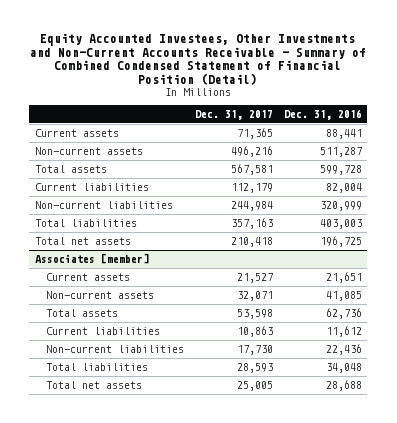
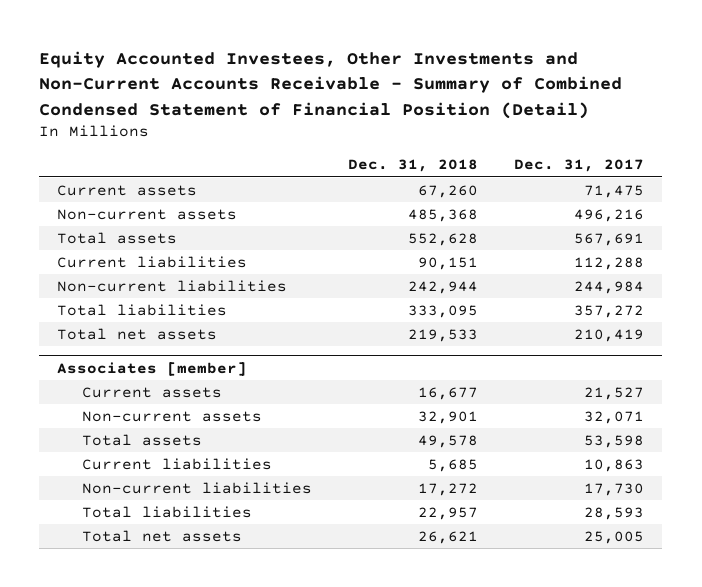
[283,108,362,120] Dec. 31, 2016 -> none
none -> [347,159,478,173] Dec. 31, 2018
[236,128,273,140] 71,365 -> [584,184,645,198] 71,475
[230,164,273,176] 567,581 -> [574,232,645,246] 567,691
[230,183,273,194] 112,179 -> [574,256,645,270] 112,288
[230,218,273,230] 357,163 -> [574,304,645,318] 357,272
[230,237,273,248] 210,418 -> [574,328,645,342] 210,419

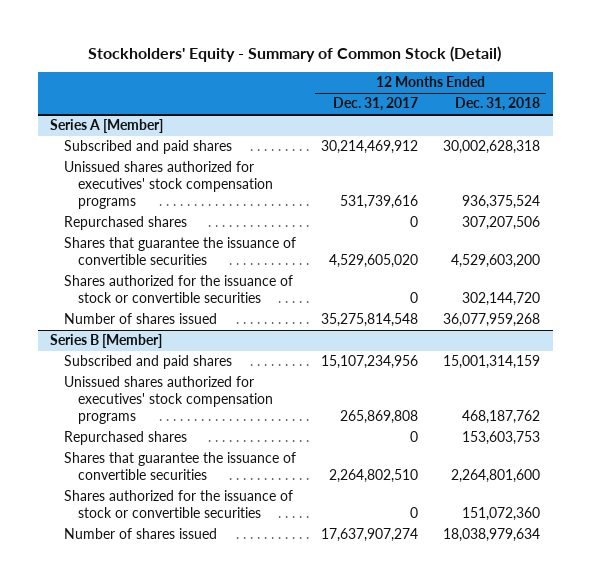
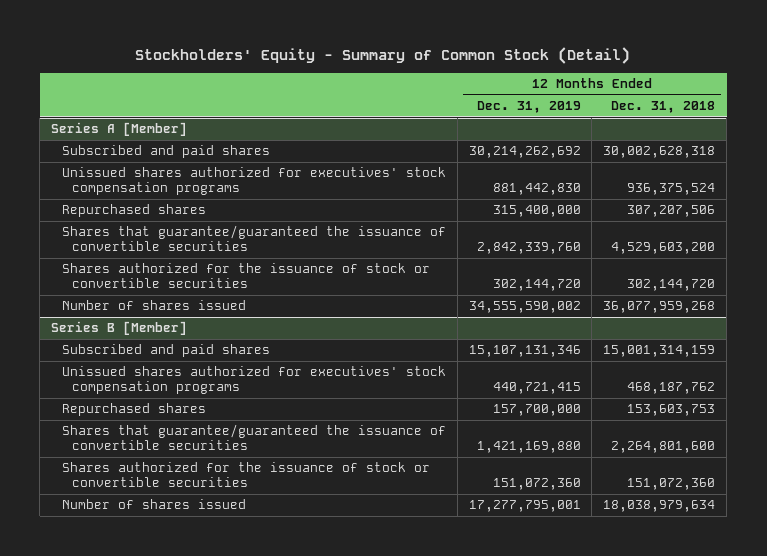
[333,97,419,112] Dec. 31, 2017 -> none
none -> [476,101,581,114] Dec. 31, 2019
[64,237,297,266] Shares that guarantee the issuance of convertible securities -> [61,225,446,252] Shares that guarantee/guaranteed the issuance of convertible securities
[64,452,297,481] Shares that guarantee the issuance of convertible securities -> [61,424,446,451] Shares that guarantee/guaranteed the issuance of convertible securities

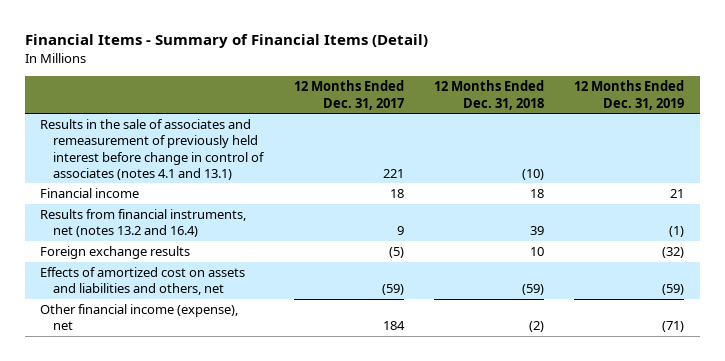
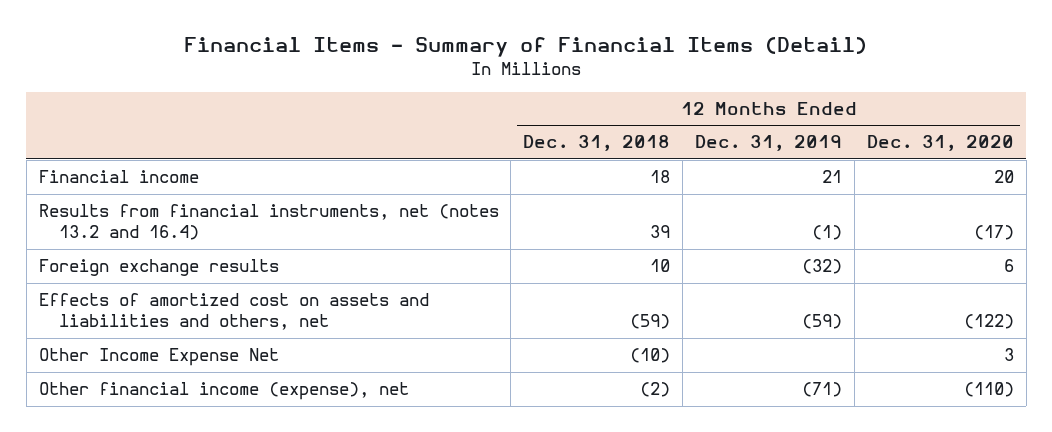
[293,80,404,110] 12 Months Ended Dec. 31, 2017 -> none
none -> [866,135,1014,152] Dec. 31, 2020
[40,119,266,180] Results in the sale of associates and remeasurement of previously held interest before change in control of associates (notes 4.1 and 13.1) -> none
none -> [38,348,279,367] Other Income Expense Net

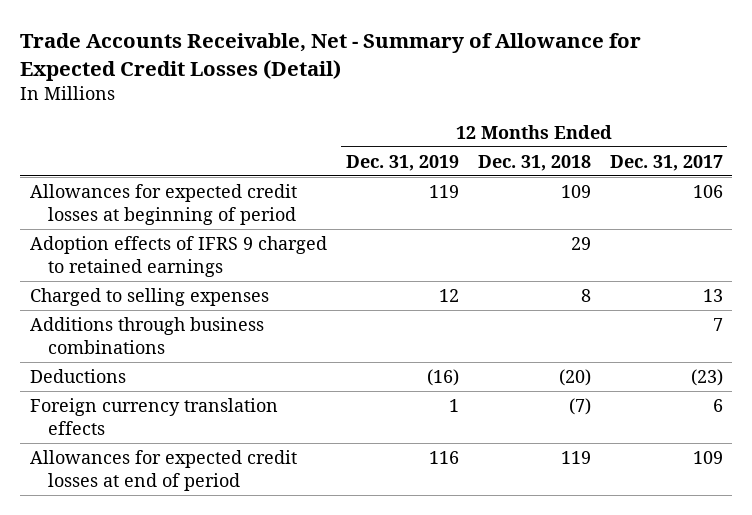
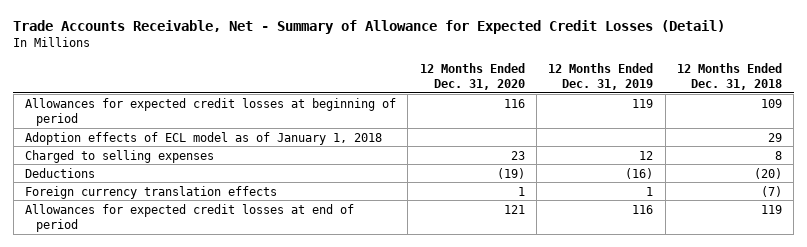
[609,154,723,171] Dec. 31, 2017 -> none
none -> [419,62,525,90] 12 Months Ended Dec. 31, 2020
[29,235,327,277] Adoption effects of IFRS 9 charged to retained earnings -> none
none -> [25,131,383,145] Adoption effects of ECL model as of January 1, 2018
[29,316,264,354] Additions through business combinations -> none

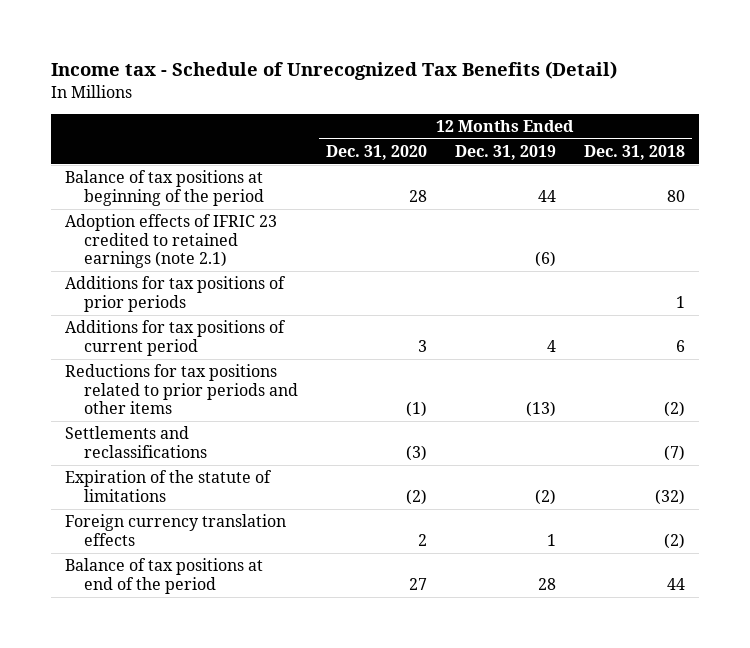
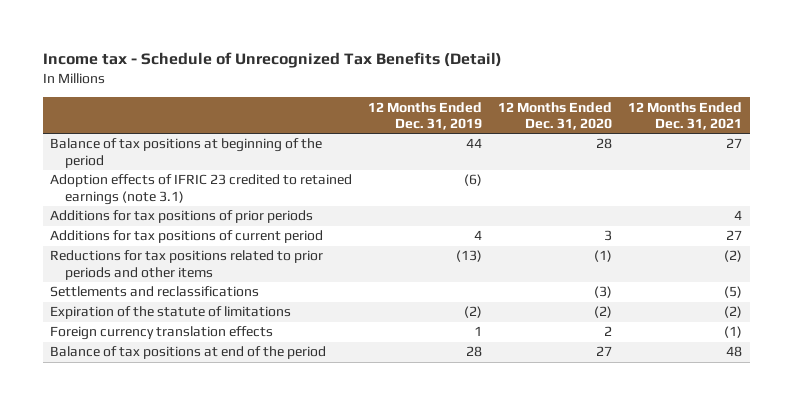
[583,144,685,160] Dec. 31, 2018 -> none
none -> [627,101,742,131] 12 Months Ended Dec. 31, 2021
[65,214,278,269] Adoption effects of IFRIC 23 credited to retained earnings (note 2.1) -> [50,174,353,205] Adoption effects of IFRIC 23 credited to retained earnings (note 3.1)

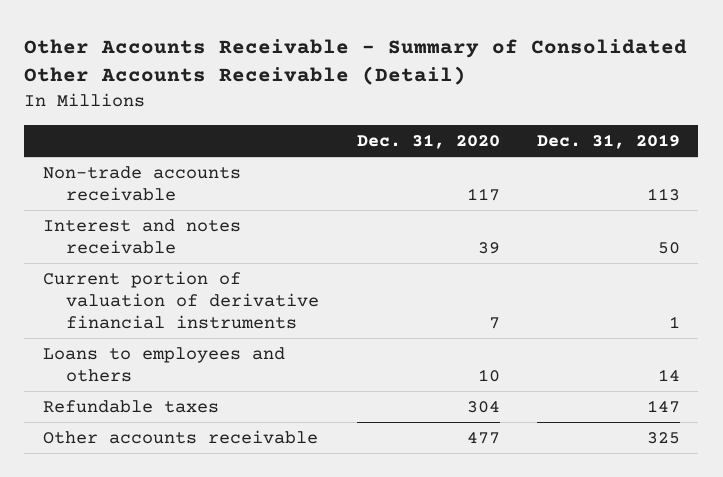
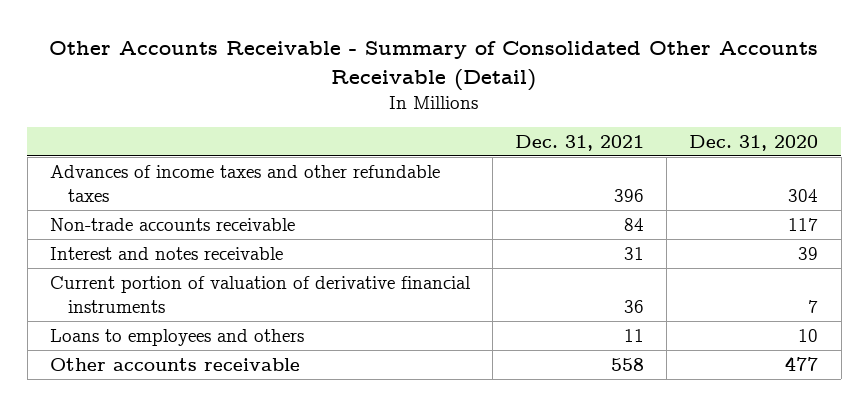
[536,133,680,149] Dec. 31, 2019 -> none
none -> [515,134,645,151] Dec. 31, 2021
none -> [49,164,440,202] Advances of income taxes and other refundable taxes
[42,399,219,413] Refundable taxes -> none

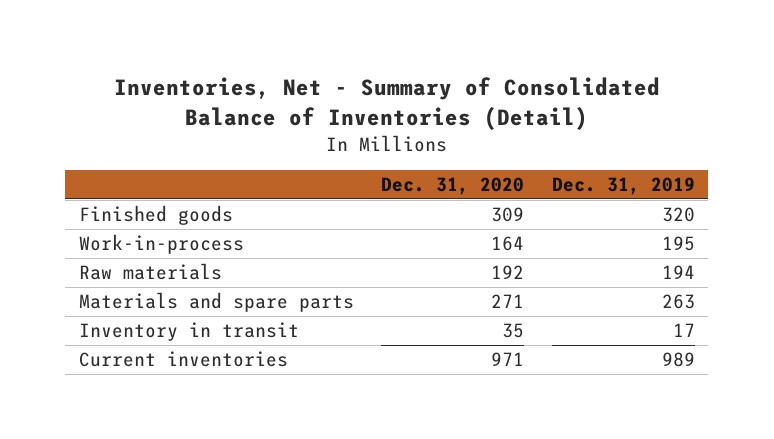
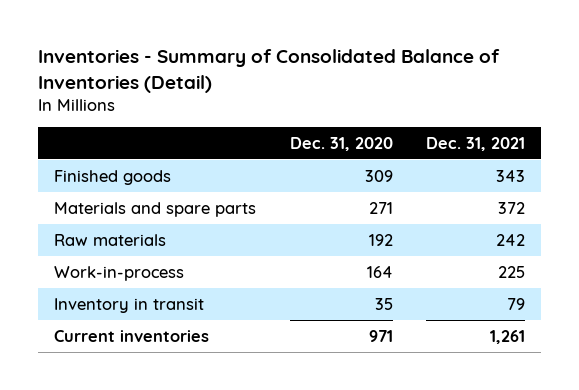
[113,77,660,130] Inventories, Net - Summary of Consolidated Balance of Inventories (Detail) -> [37,49,500,93] Inventories - Summary of Consolidated Balance of Inventories (Detail)
[551,176,695,195] Dec. 31, 2019 -> none
none -> [425,136,525,151] Dec. 31, 2021
[78,263,222,281] Raw materials -> [54,233,167,246] Raw materials
[78,234,244,255] Work-in-process -> [54,265,185,281] Work-in-process

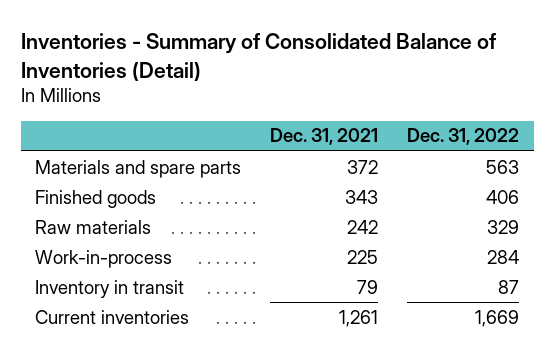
[289,136,393,151] Dec. 31, 2020 -> none
none -> [407,128,520,146] Dec. 31, 2022
[54,169,172,185] Finished goods -> [35,189,157,208] Finished goods

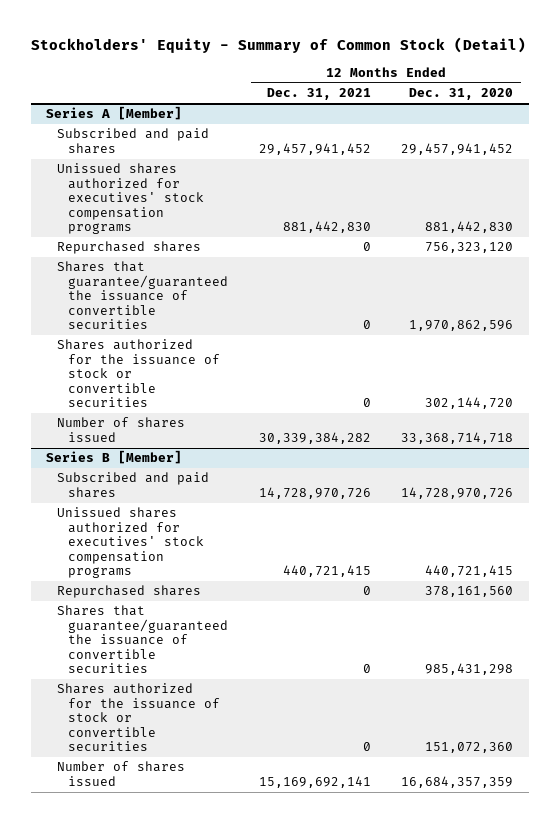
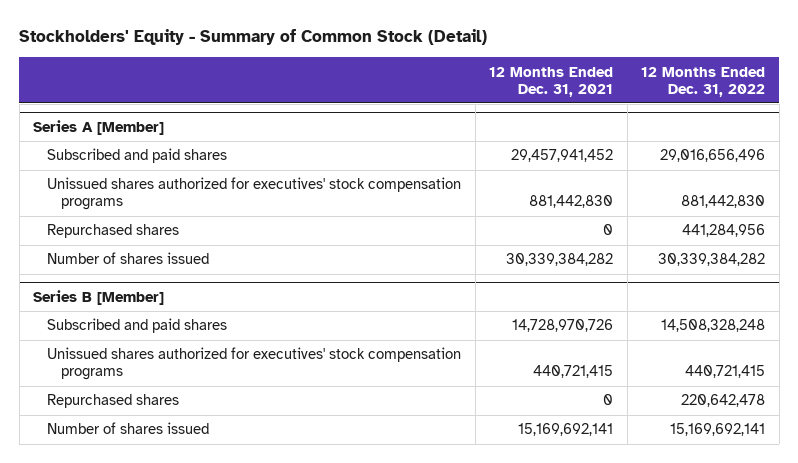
[409,88,514,101] Dec. 31, 2020 -> none
none -> [641,66,766,97] 12 Months Ended Dec. 31, 2022
[57,261,228,330] Shares that guarantee/guaranteed the issuance of convertible securities -> none
[57,339,220,408] Shares authorized for the issuance of stock or convertible securities -> none
[57,605,228,674] Shares that guarantee/guaranteed the issuance of convertible securities -> none
[57,683,220,752] Shares authorized for the issuance of stock or convertible securities -> none

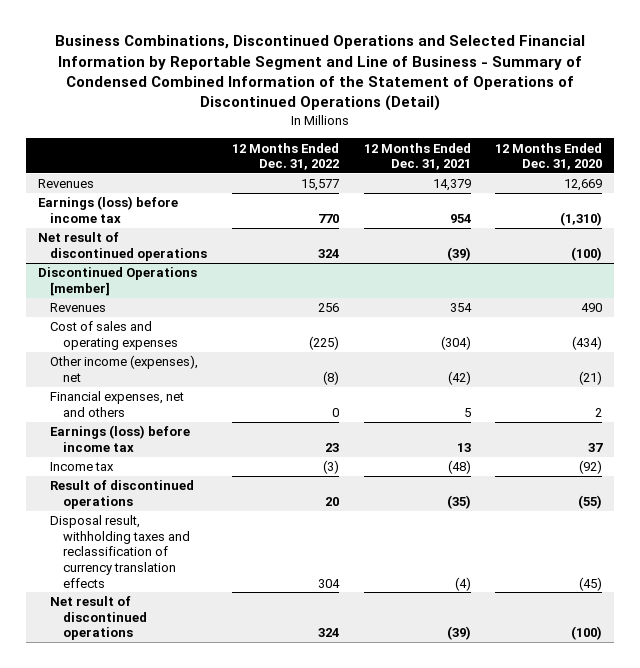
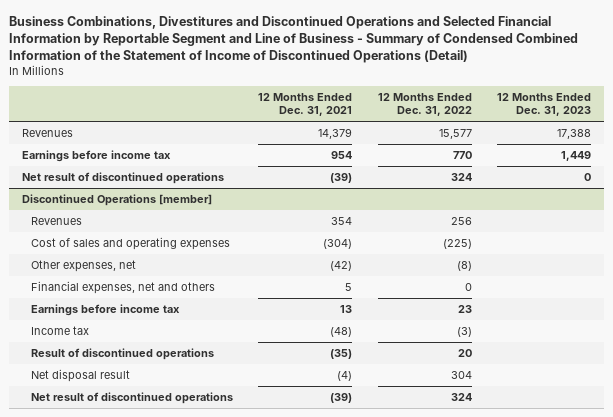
[55,35,586,112] Business Combinations, Discontinued Operations and Selected Financial Information by Reportable Segment and Line of Business - Summary of Condensed Combined Information of the Statement of Operations of Discontinued Operations (Detail) -> [8,16,578,64] Business Combinations, Divestitures and Discontinued Operations and Selected Financial Information by Reportable Segment and Line of Business - Summary of Condensed Combined Information of the Statement of Income of Discontinued Operations (Detail)
[495,142,603,171] 12 Months Ended Dec. 31, 2020 -> none
none -> [496,93,591,117] 12 Months Ended Dec. 31, 2023
[37,196,178,223] Earnings (loss) before income tax -> [21,149,171,162] Earnings before income tax
[50,355,199,382] Other income (expenses), net -> [30,259,136,272] Other expenses, net
[50,425,191,452] Earnings (loss) before income tax -> [30,303,180,316] Earnings before income tax
[50,515,190,588] Disposal result, withholding taxes and reclassification of currency translation effects -> [30,368,130,382] Net disposal result

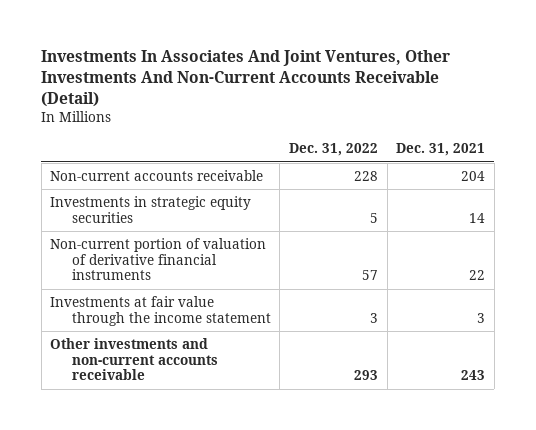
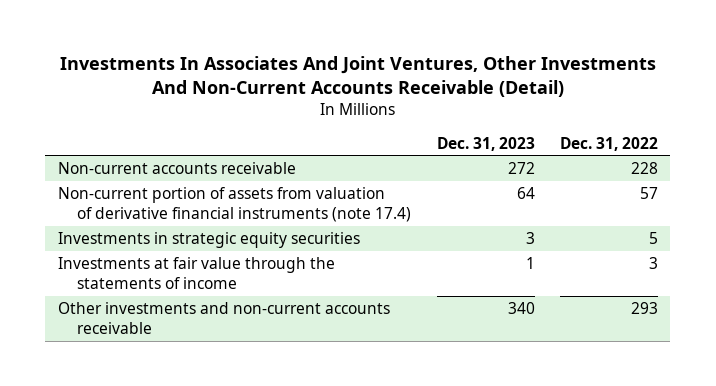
[396,143,486,157] Dec. 31, 2021 -> none
none -> [436,136,535,151] Dec. 31, 2023
none -> [57,186,412,223] Non-current portion of assets from valuation of derivative financial instruments (note 17.4)
[50,237,267,281] Non-current portion of valuation of derivative financial instruments -> none
[50,295,271,326] Investments at fair value through the income statement -> [57,256,335,290] Investments at fair value through the statements of income

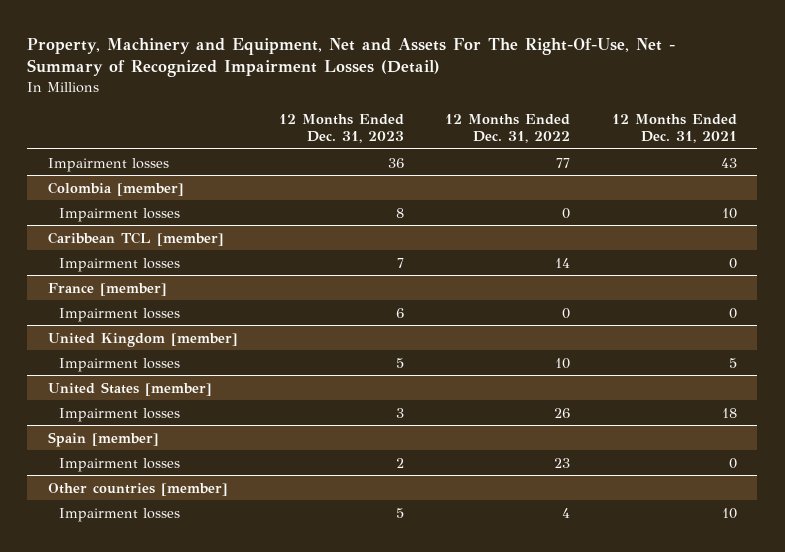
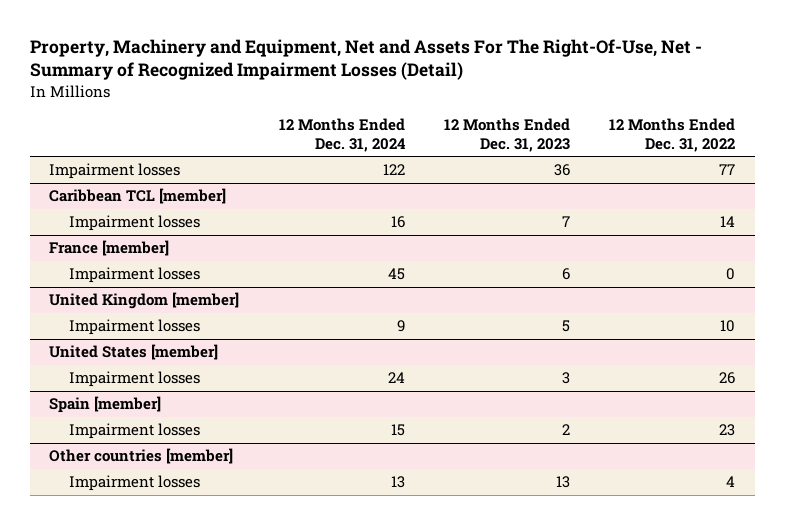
[611,113,737,144] 12 Months Ended Dec. 31, 2021 -> none
none -> [278,117,406,152] 12 Months Ended Dec. 31, 2024
[47,181,184,196] Colombia [member] -> none
[59,207,181,222] Impairment losses -> none
[396,507,405,518] 5 -> [556,476,571,489] 13

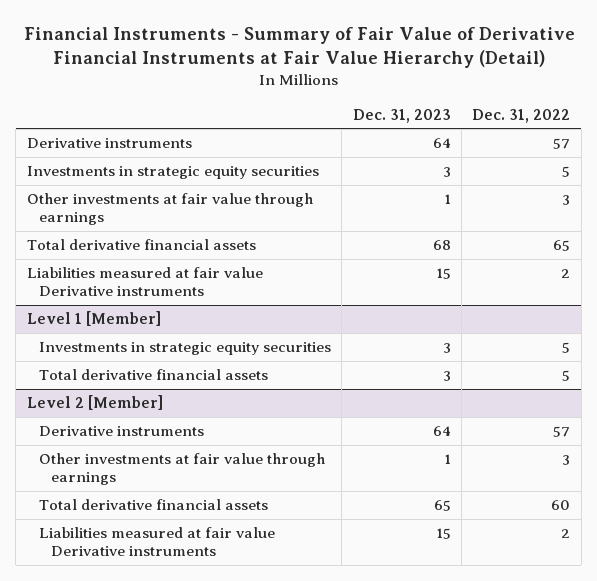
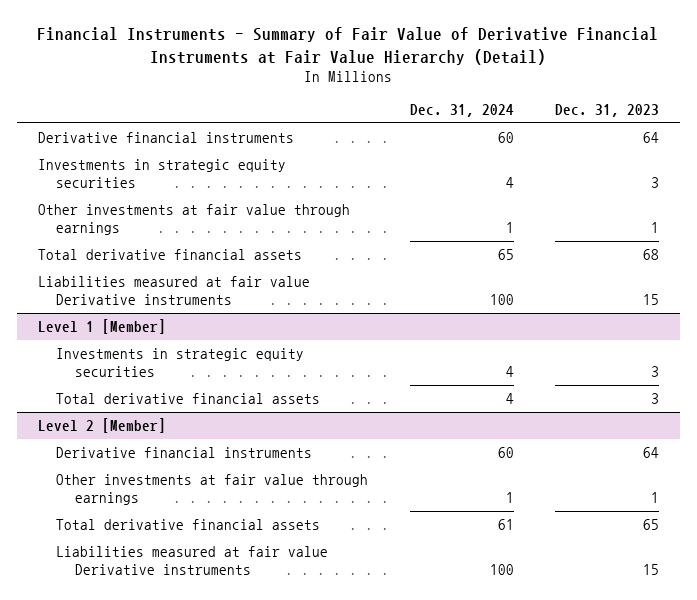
[472,108,571,123] Dec. 31, 2022 -> none
none -> [409,103,514,117] Dec. 31, 2024
[26,138,192,149] Derivative instruments -> [37,132,294,144] Derivative financial instruments
[38,426,204,437] Derivative instruments -> [56,447,313,459] Derivative financial instruments

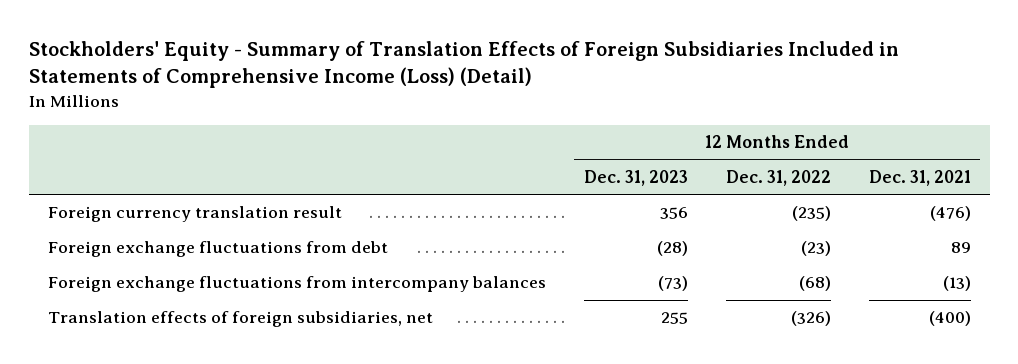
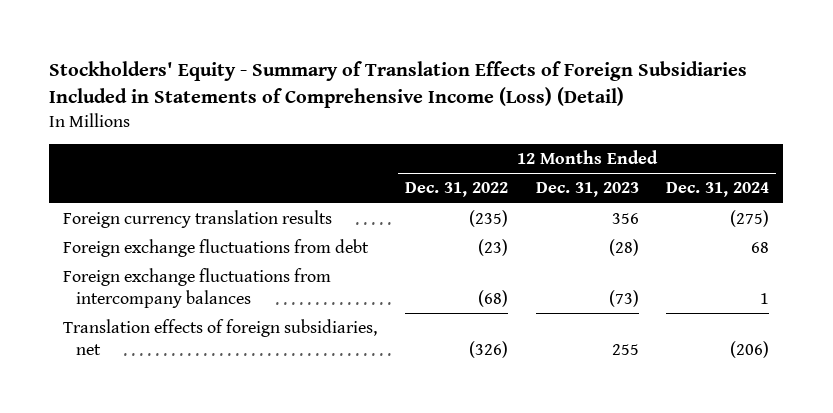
[868,169,971,186] Dec. 31, 2021 -> none
none -> [666,182,770,198] Dec. 31, 2024
[47,206,342,223] Foreign currency translation result -> [63,209,333,228] Foreign currency translation results

